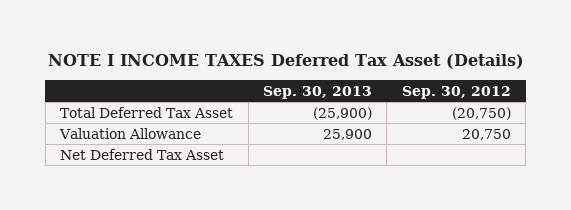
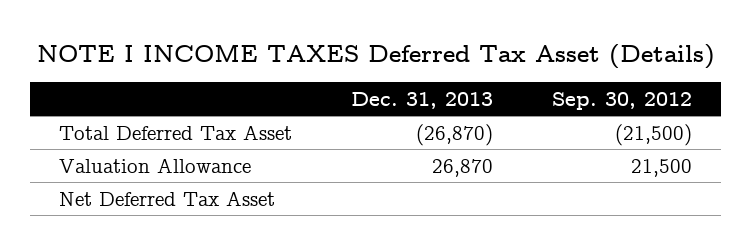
[263,85,373,99] Sep. 30, 2013 -> none
none -> [351,92,494,110] Dec. 31, 2013
[451,106,511,120] (20,750) -> [615,123,693,146] (21,500)
[461,128,511,140] 20,750 -> [631,158,693,177] 21,500

